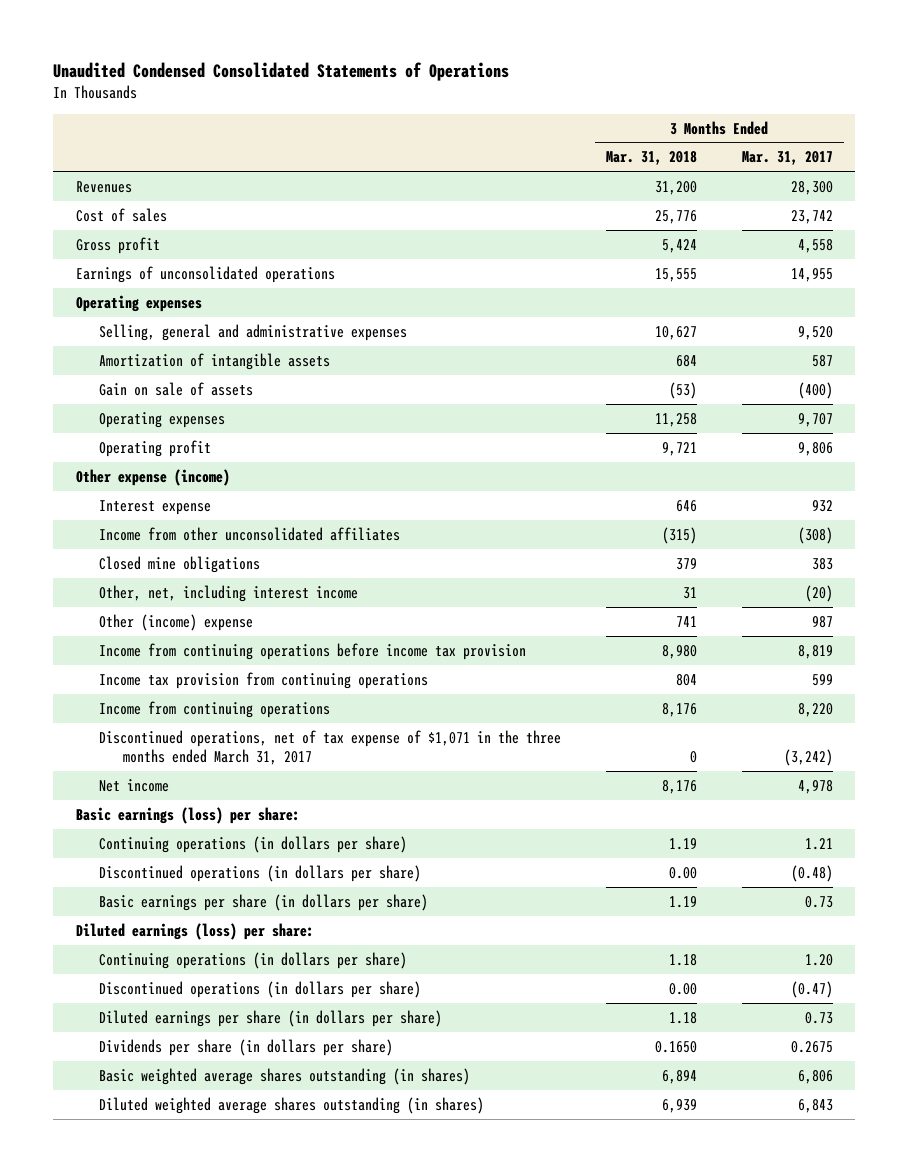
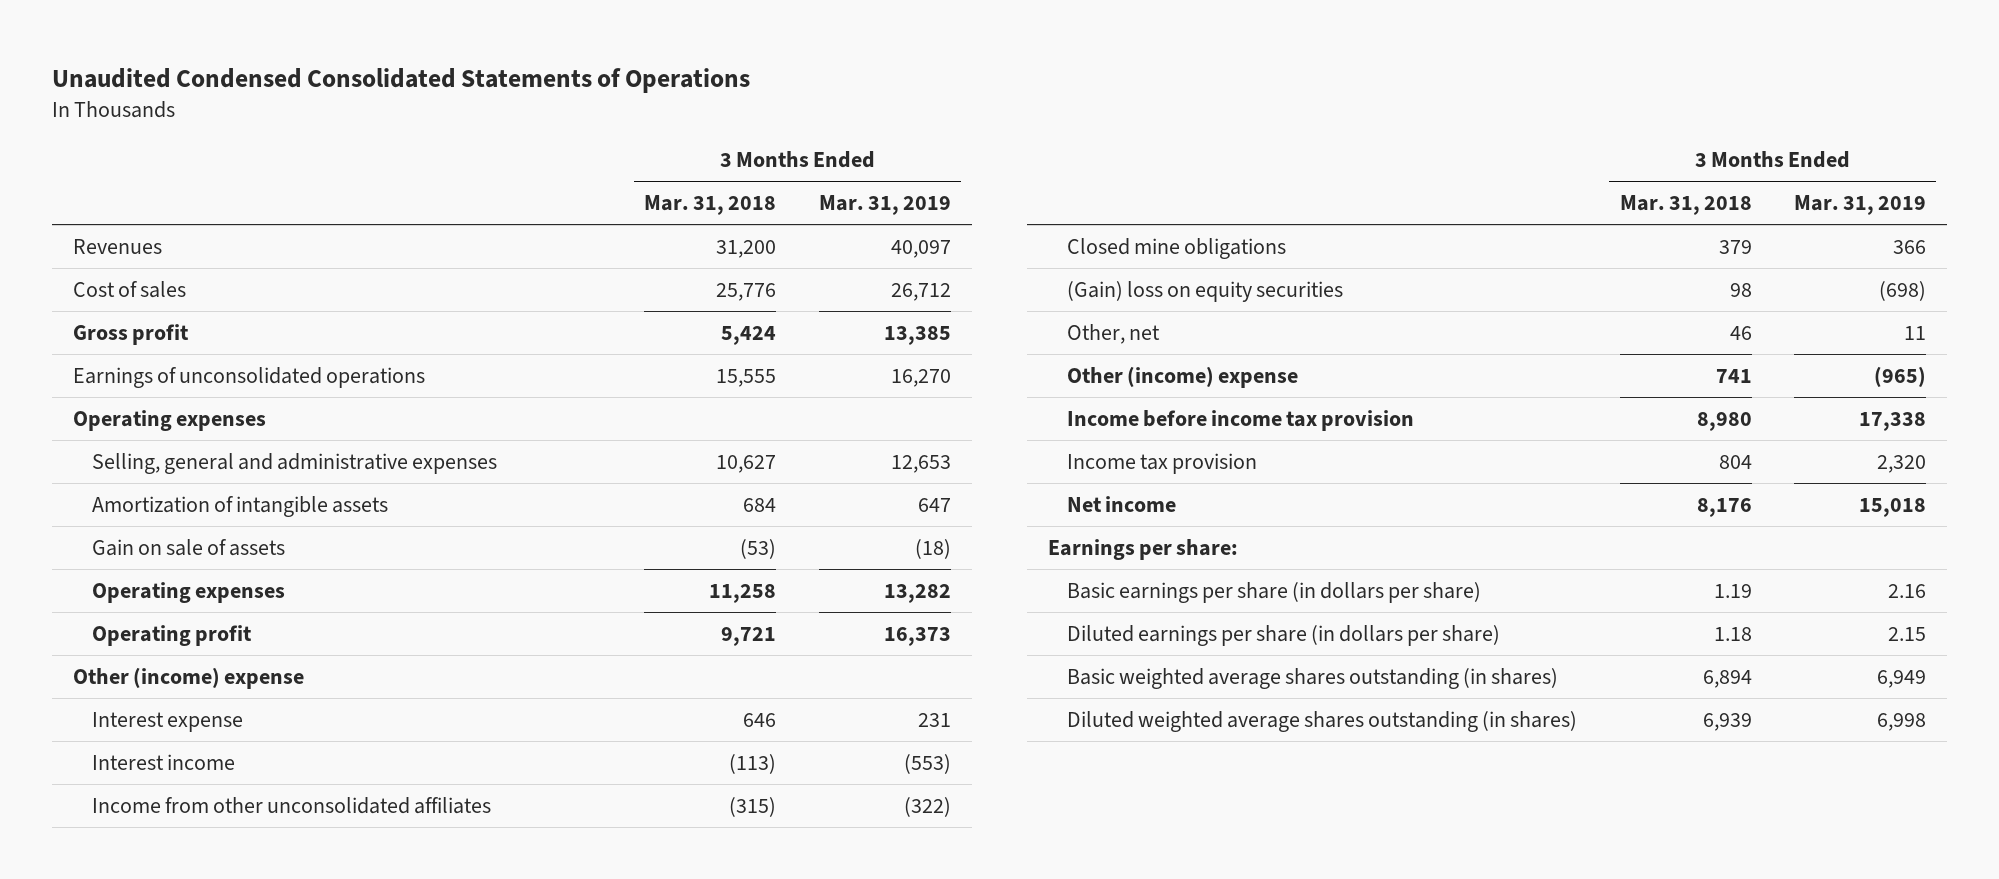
[741,151,833,166] Mar. 31, 2017 -> none
none -> [818,195,951,216] Mar. 31, 2019
[75,468,230,486] Other expense (income) -> [73,666,305,689] Other (income) expense
none -> [92,753,236,770] Interest income
none -> [1067,280,1344,302] (Gain) loss on equity securities
[99,584,359,602] Other, net, including interest income -> [1067,323,1161,344] Other, net
[683,586,698,599] 31 -> [1729,325,1752,340] 46
[99,700,331,718] Income from continuing operations -> none
[99,729,562,765] Discontinued operations, net of tax expense of $1,071 in the three months ended March 31, 2017 -> none
[99,642,527,660] Income from continuing operations before income tax provision -> [1067,409,1415,431] Income before income tax provision
[99,671,429,689] Income tax provision from continuing operations -> [1067,452,1258,474] Income tax provision
[99,835,408,853] Continuing operations (in dollars per share) -> none
[99,864,422,882] Discontinued operations (in dollars per share) -> none
[75,806,300,824] Basic earnings (loss) per share: -> [1048,538,1239,560] Earnings per share:
[75,922,314,940] Diluted earnings (loss) per share: -> none
[99,951,408,969] Continuing operations (in dollars per share) -> none
[99,980,422,998] Discontinued operations (in dollars per share) -> none
[99,1038,394,1056] Dividends per share (in dollars per share) -> none

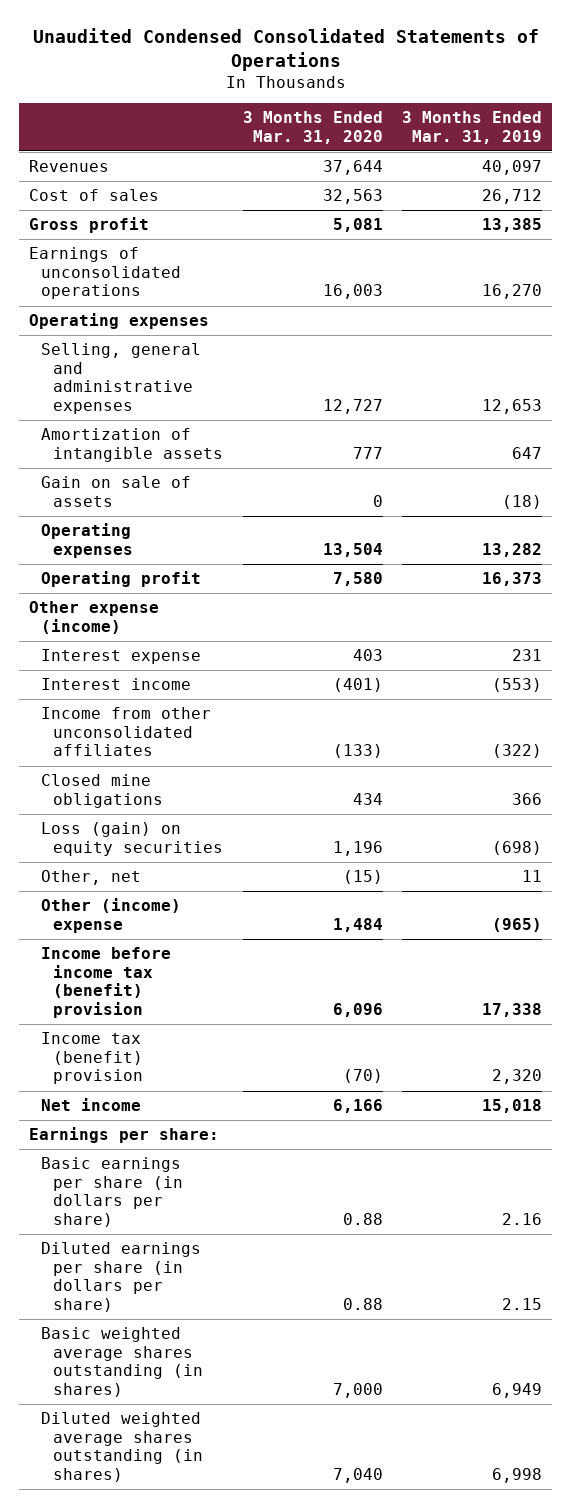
[644,195,777,216] Mar. 31, 2018 -> none
none -> [242,111,383,144] 3 Months Ended Mar. 31, 2020
[73,666,305,689] Other (income) expense -> [29,601,160,634] Other expense (income)
[1067,280,1344,302] (Gain) loss on equity securities -> [41,822,223,856] Loss (gain) on equity securities
[1067,409,1415,431] Income before income tax provision -> [41,947,172,1018] Income before income tax (benefit) provision
[1067,452,1258,474] Income tax provision -> [41,1032,143,1085] Income tax (benefit) provision

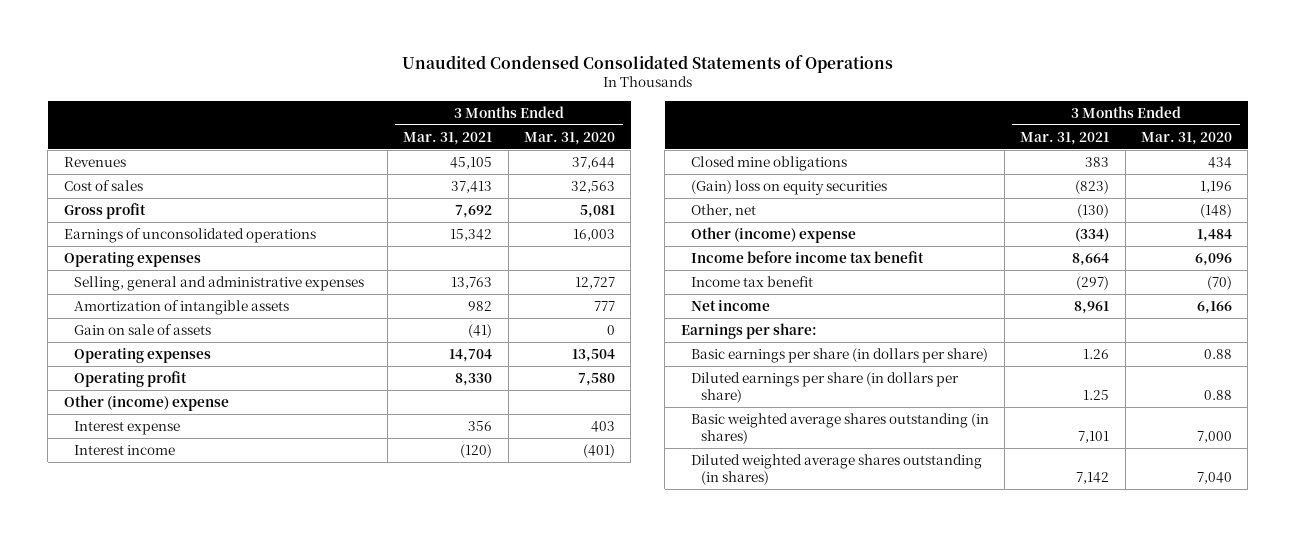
[402,111,543,144] 3 Months Ended Mar. 31, 2019 -> none
none -> [403,131,493,145] Mar. 31, 2021
[29,601,160,634] Other expense (income) -> [63,394,229,411] Other (income) expense
[41,707,212,757] Income from other unconsolidated affiliates -> none
[41,822,223,856] Loss (gain) on equity securities -> [690,179,887,195] (Gain) loss on equity securities
[342,870,383,885] (15) -> [1199,203,1232,218] (148)
[41,947,172,1018] Income before income tax (benefit) provision -> [690,250,924,263] Income before income tax benefit
[41,1032,143,1085] Income tax (benefit) provision -> [690,275,813,287] Income tax benefit

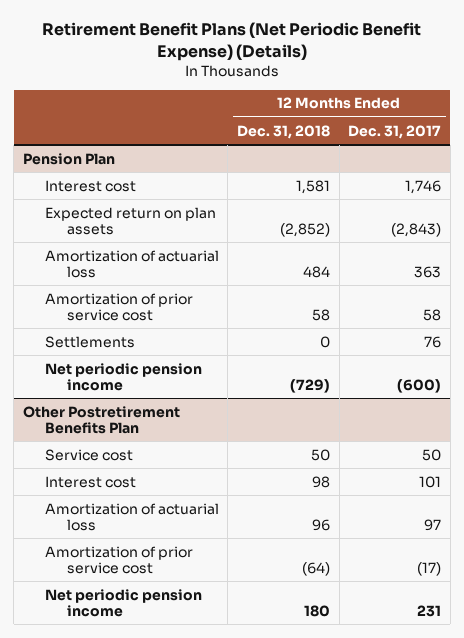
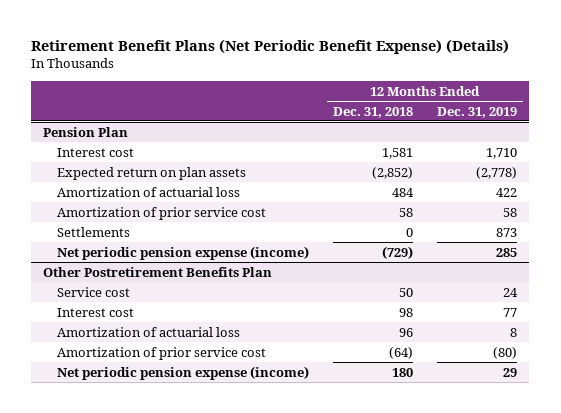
[348,124,442,139] Dec. 31, 2017 -> none
none -> [437,106,518,118] Dec. 31, 2019
[44,362,202,391] Net periodic pension income -> [57,245,310,260] Net periodic pension expense (income)
[44,588,202,617] Net periodic pension income -> [57,365,310,380] Net periodic pension expense (income)

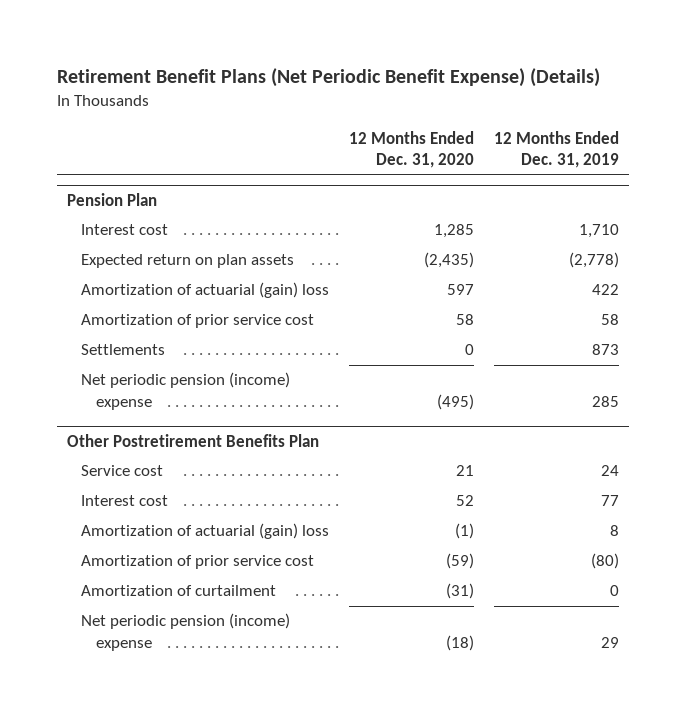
[333,106,414,118] Dec. 31, 2018 -> none
none -> [349,130,475,169] 12 Months Ended Dec. 31, 2020
[57,186,241,197] Amortization of actuarial loss -> [81,282,330,299] Amortization of actuarial (gain) loss
[57,245,310,260] Net periodic pension expense (income) -> [81,372,291,410] Net periodic pension (income) expense
[57,326,241,337] Amortization of actuarial loss -> [81,523,330,540] Amortization of actuarial (gain) loss
none -> [81,585,277,597] Amortization of curtailment
[57,365,310,380] Net periodic pension expense (income) -> [81,613,291,651] Net periodic pension (income) expense

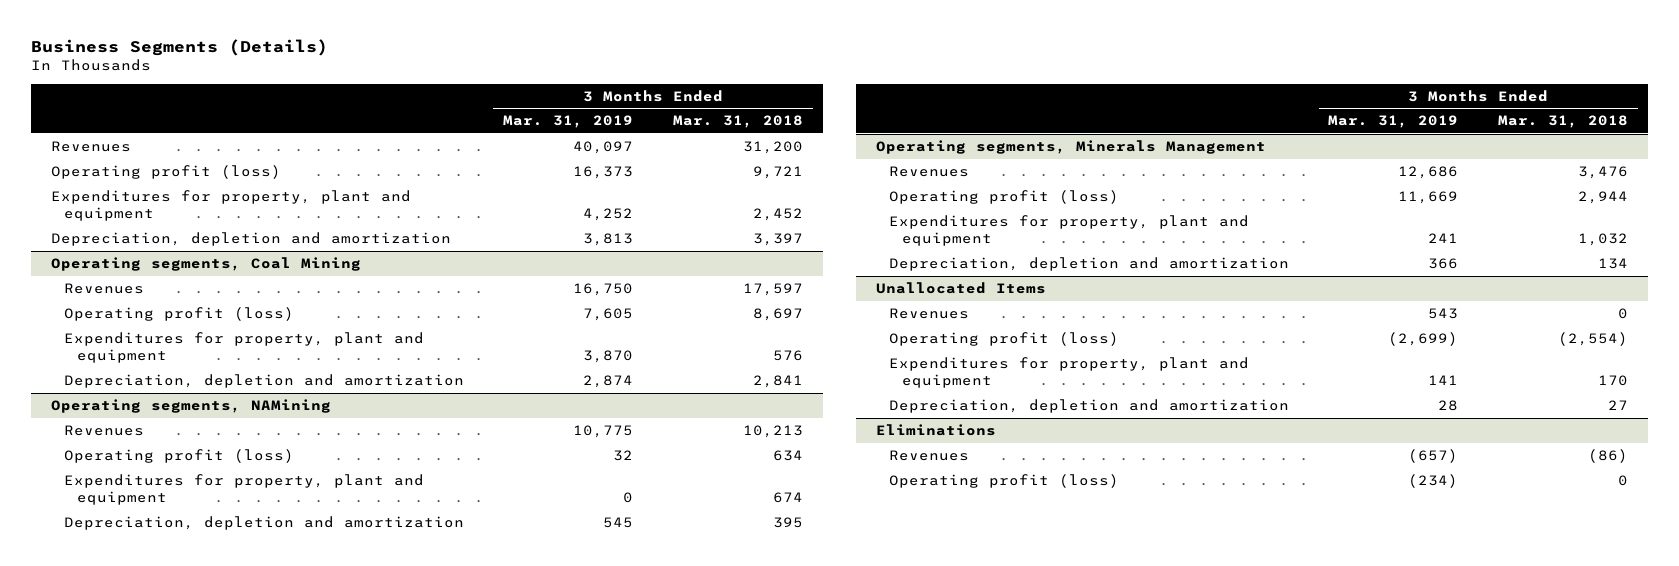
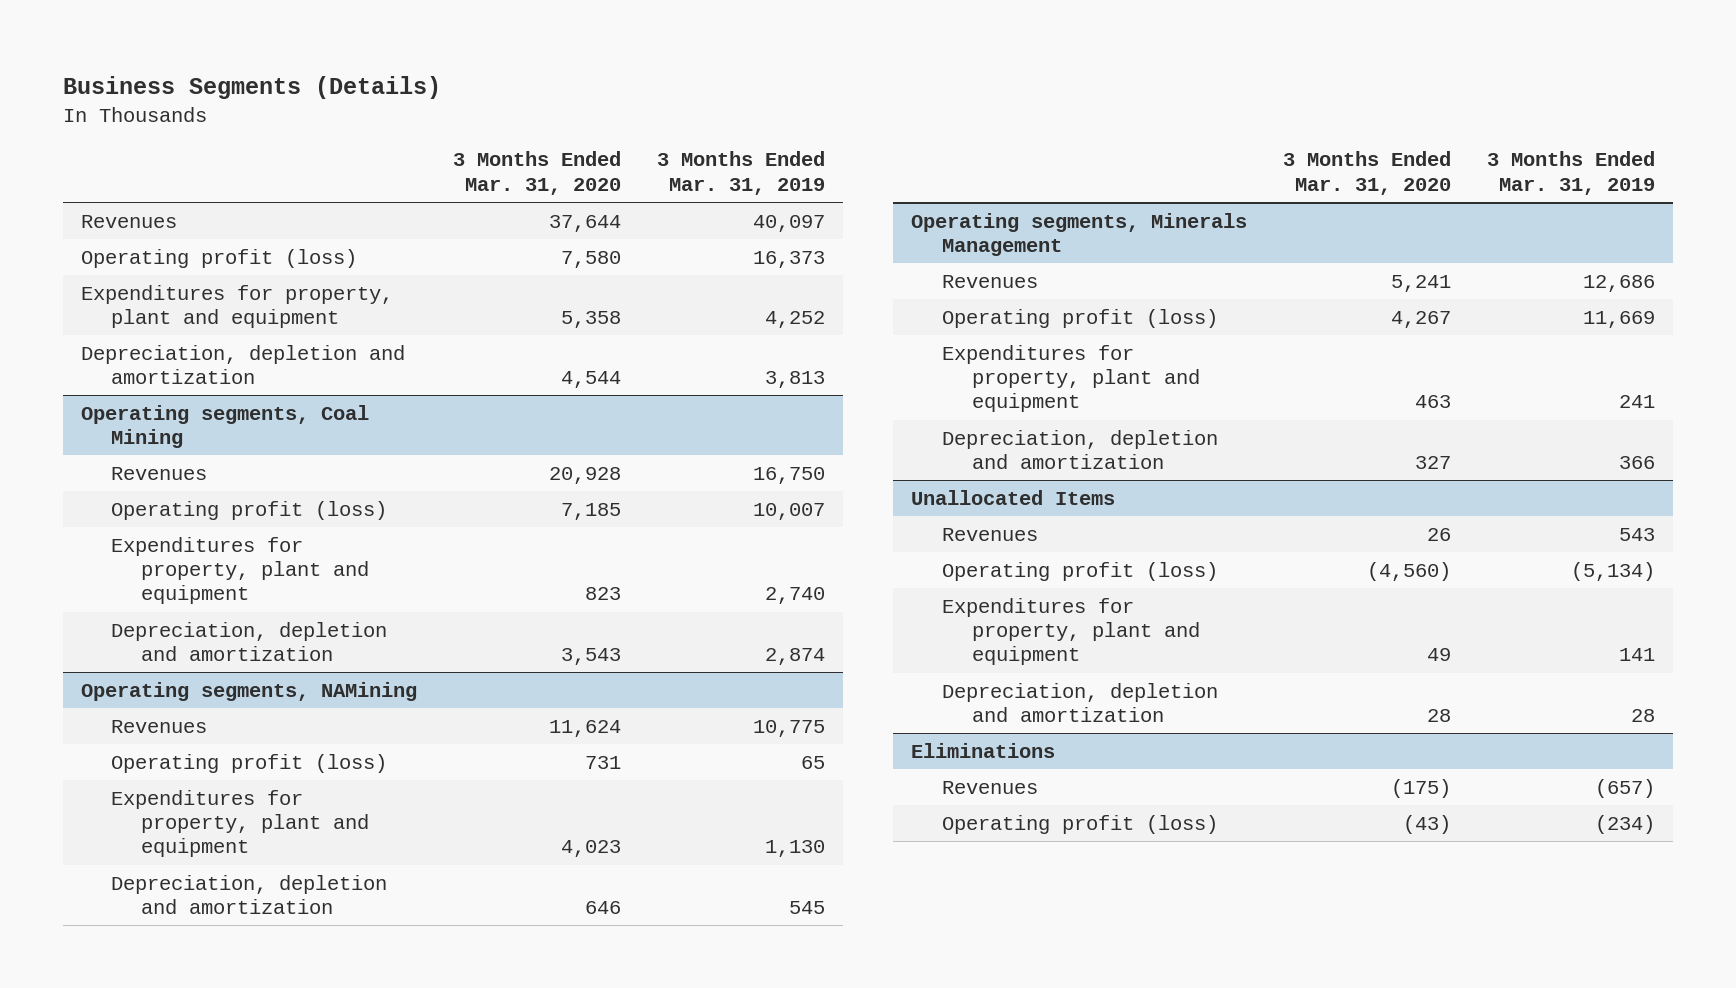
[672,115,803,129] Mar. 31, 2018 -> none
none -> [452,151,621,195] 3 Months Ended Mar. 31, 2020
[583,308,634,322] 7,605 -> [752,502,825,520] 10,007
[583,350,634,364] 3,870 -> [764,587,825,605] 2,740
[613,450,634,462] 32 -> [800,755,825,769] 65
[623,492,634,504] 0 -> [764,840,825,858] 1,130
[1388,332,1459,347] (2,699) -> [1571,561,1656,581] (5,134)

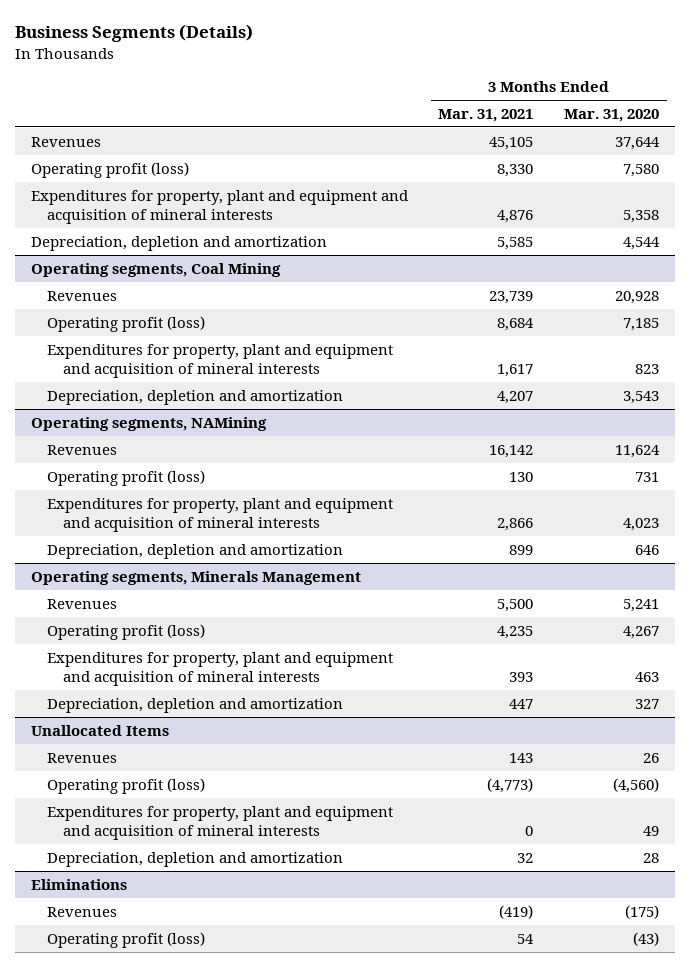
[656,151,825,195] 3 Months Ended Mar. 31, 2019 -> none
none -> [438,108,534,122] Mar. 31, 2021
[80,284,393,329] Expenditures for property, plant and equipment -> [30,189,408,224] Expenditures for property, plant and equipment and acquisition of mineral interests
[111,536,370,605] Expenditures for property, plant and equipment -> [46,343,393,378] Expenditures for property, plant and equipment and acquisition of mineral interests
[111,789,370,858] Expenditures for property, plant and equipment -> [46,497,393,532] Expenditures for property, plant and equipment and acquisition of mineral interests
[941,344,1201,413] Expenditures for property, plant and equipment -> [46,651,393,686] Expenditures for property, plant and equipment and acquisition of mineral interests
[941,597,1201,666] Expenditures for property, plant and equipment -> [46,805,393,840] Expenditures for property, plant and equipment and acquisition of mineral interests

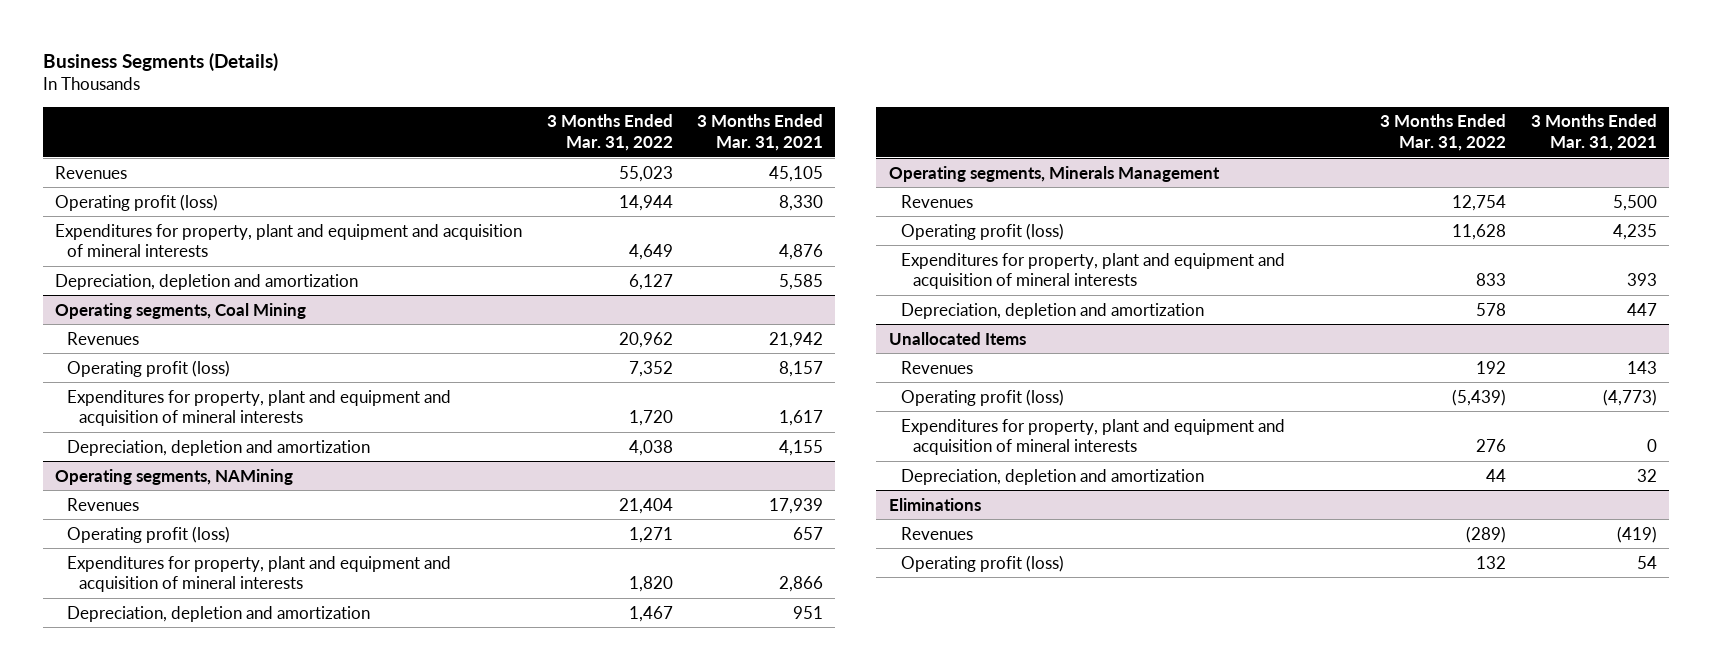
[564,108,660,122] Mar. 31, 2020 -> none
none -> [546,114,673,151] 3 Months Ended Mar. 31, 2022
[489,290,534,304] 23,739 -> [769,331,824,348] 21,942
[497,317,535,331] 8,684 -> [779,360,824,377] 8,157
[497,390,534,404] 4,207 -> [779,439,824,456] 4,155
[489,444,534,458] 16,142 -> [769,497,824,514] 17,939
[509,471,534,482] 130 -> [793,526,824,540] 657
[509,544,534,555] 899 -> [793,605,824,619] 951

